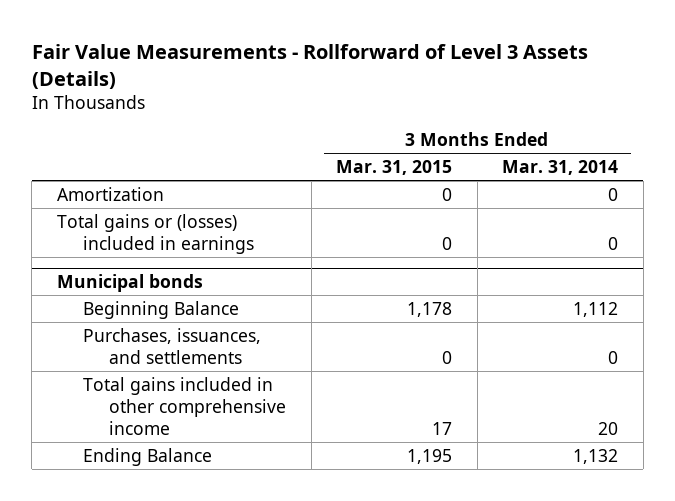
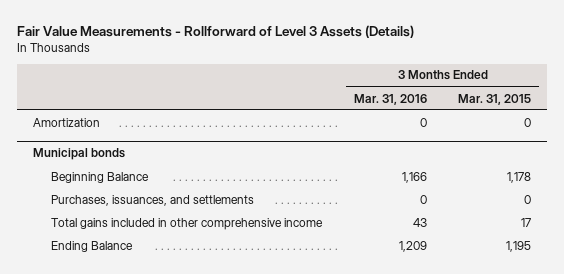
[502,160,619,176] Mar. 31, 2014 -> none
none -> [353,93,427,105] Mar. 31, 2016
[56,213,254,254] Total gains or (losses) included in earnings -> none

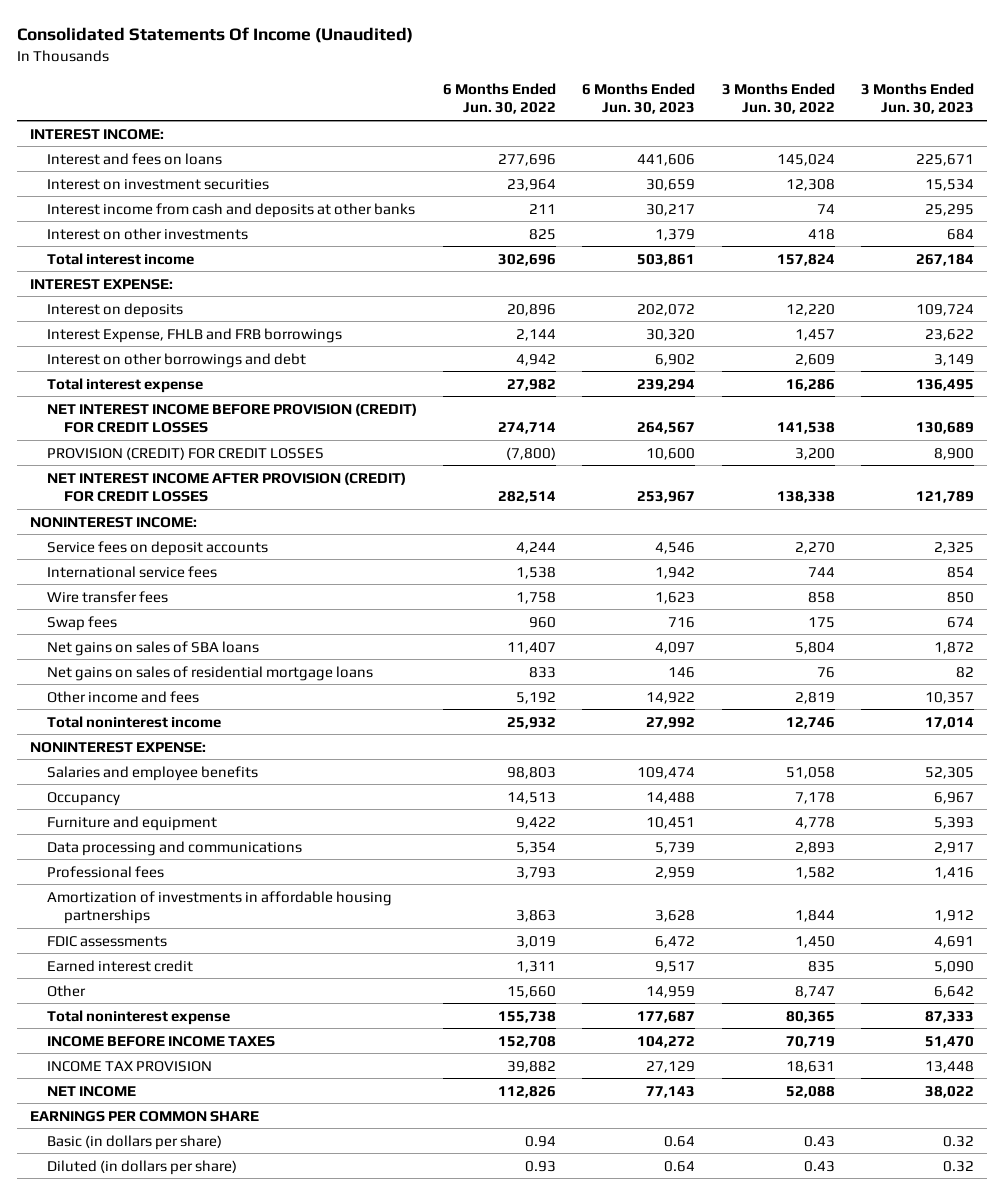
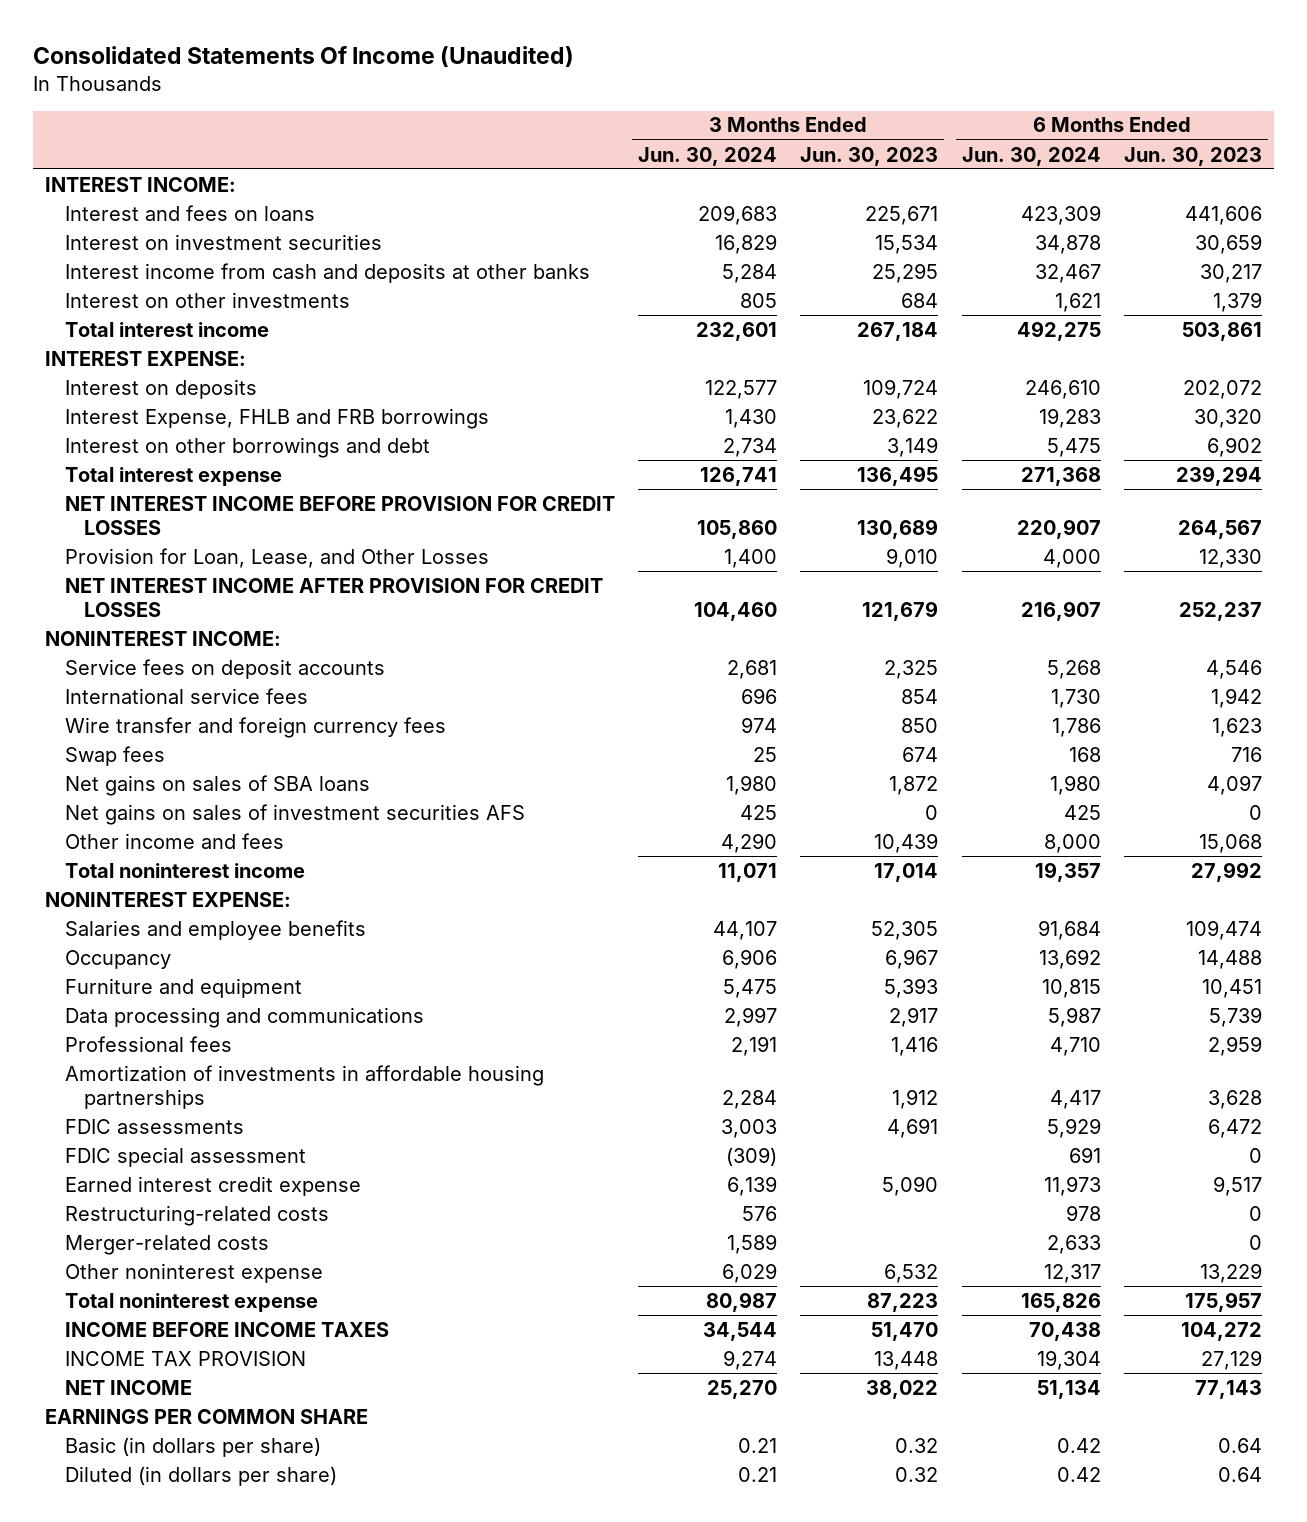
[443,82,557,115] 6 Months Ended Jun. 30, 2022 -> none
[721,82,835,115] 3 Months Ended Jun. 30, 2022 -> none
none -> [638,146,778,166] Jun. 30, 2024
none -> [961,146,1101,166] Jun. 30, 2024
[46,446,324,460] PROVISION (CREDIT) FOR CREDIT LOSSES -> none
[46,402,417,434] NET INTEREST INCOME BEFORE PROVISION (CREDIT) FOR CREDIT LOSSES -> [64,495,615,535] NET INTEREST INCOME BEFORE PROVISION FOR CREDIT LOSSES
none -> [64,547,489,568] Provision for Loan, Lease, and Other Losses
[46,471,406,503] NET INTEREST INCOME AFTER PROVISION (CREDIT) FOR CREDIT LOSSES -> [64,577,603,617] NET INTEREST INCOME AFTER PROVISION FOR CREDIT LOSSES
[637,491,696,504] 253,967 -> [1179,601,1263,621] 252,237
[915,491,974,504] 121,789 -> [862,600,939,621] 121,679
[46,590,168,603] Wire transfer fees -> [64,716,446,738] Wire transfer and foreign currency fees
[46,665,373,681] Net gains on sales of residential mortgage loans -> none
none -> [64,803,525,825] Net gains on sales of investment securities AFS
[646,691,696,704] 14,922 -> [1199,833,1263,853] 15,068
[924,691,974,704] 10,357 -> [874,832,939,853] 10,439
none -> [64,1146,306,1167] FDIC special assessment
[46,959,193,972] Earned interest credit -> [64,1175,361,1196] Earned interest credit expense
none -> [64,1204,329,1226] Restructuring-related costs
none -> [64,1234,269,1255] Merger-related costs
[46,984,86,997] Other -> [64,1262,323,1283] Other noninterest expense
[646,985,696,998] 14,959 -> [1200,1262,1263,1283] 13,229
[933,985,974,998] 6,642 -> [884,1263,939,1283] 6,532
[637,1010,696,1023] 177,687 -> [1185,1291,1263,1312] 175,957
[924,1010,974,1023] 87,333 -> [867,1292,939,1312] 87,223

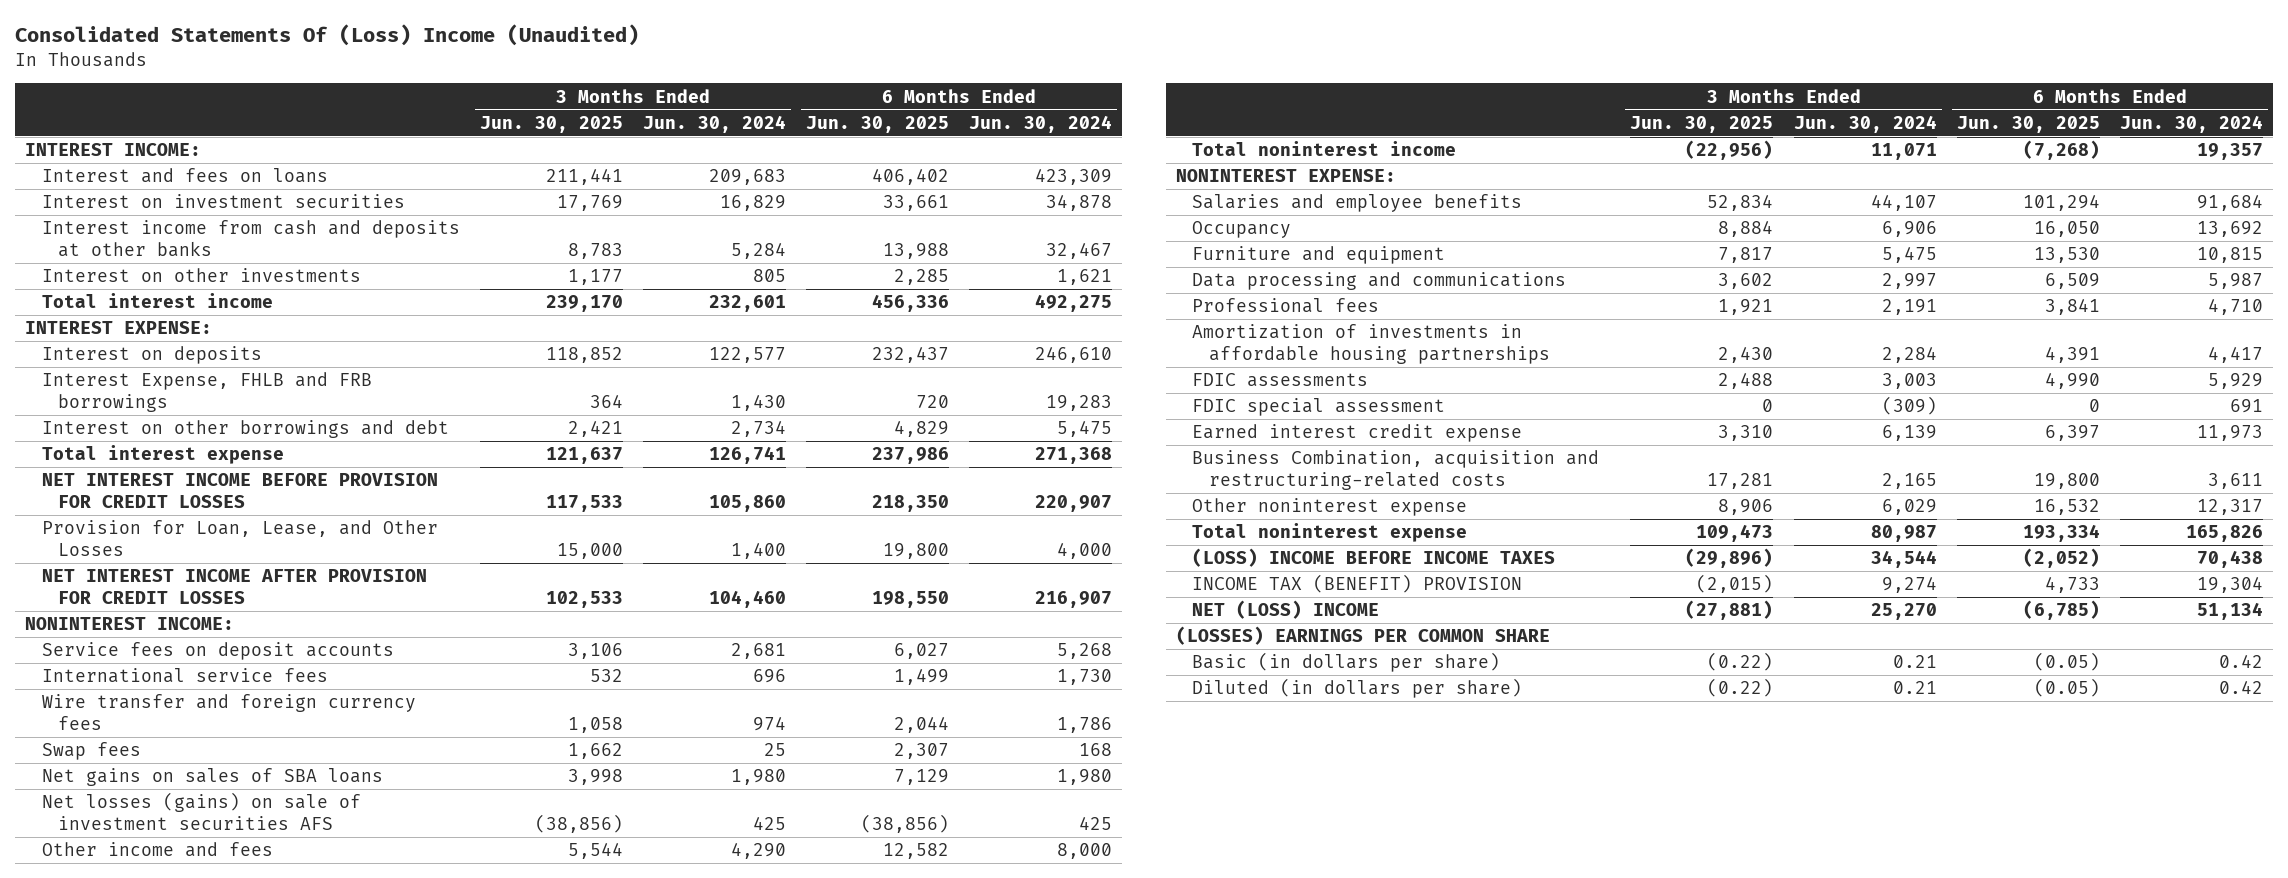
[33,46,575,68] Consolidated Statements Of Income (Unaudited) -> [14,24,639,47] Consolidated Statements Of (Loss) Income (Unaudited)
[800,146,939,166] Jun. 30, 2023 -> none
[1124,146,1263,166] Jun. 30, 2023 -> none
none -> [479,115,623,133] Jun. 30, 2025
none -> [805,115,949,133] Jun. 30, 2025
[64,803,525,825] Net gains on sales of investment securities AFS -> [41,792,361,831] Net losses (gains) on sale of investment securities AFS
[64,1204,329,1226] Restructuring-related costs -> none
[64,1234,269,1255] Merger-related costs -> none
none -> [1192,450,1600,491] Business Combination, acquisition and restructuring-related costs
[64,1321,389,1337] INCOME BEFORE INCOME TAXES -> [1192,548,1556,568] (LOSS) INCOME BEFORE INCOME TAXES
[64,1350,306,1366] INCOME TAX PROVISION -> [1192,574,1523,594] INCOME TAX (BENEFIT) PROVISION
[64,1379,192,1395] NET INCOME -> [1192,600,1380,620] NET (LOSS) INCOME
[44,1408,368,1424] EARNINGS PER COMMON SHARE -> [1175,626,1550,646] (LOSSES) EARNINGS PER COMMON SHARE

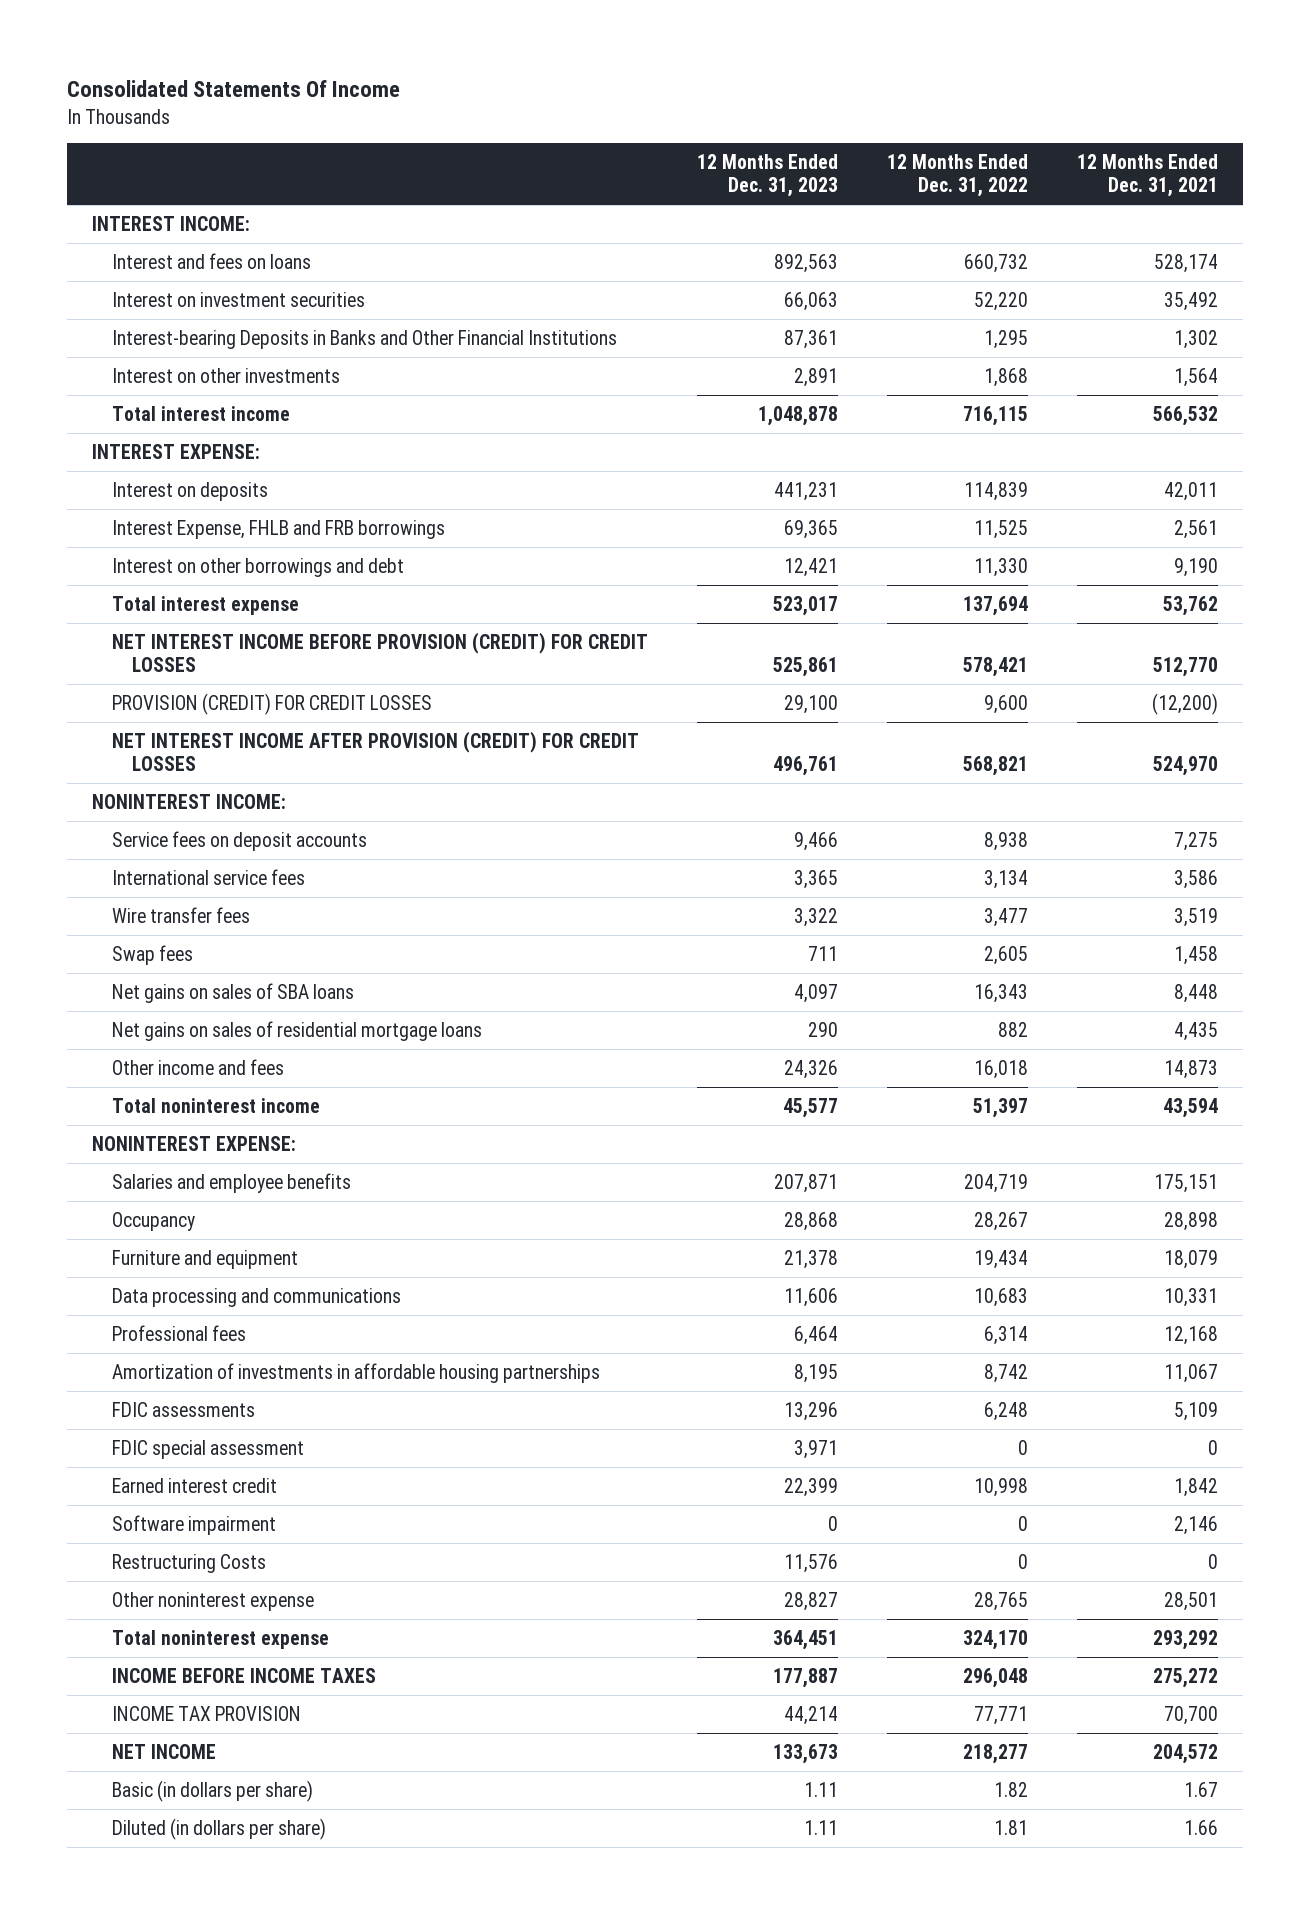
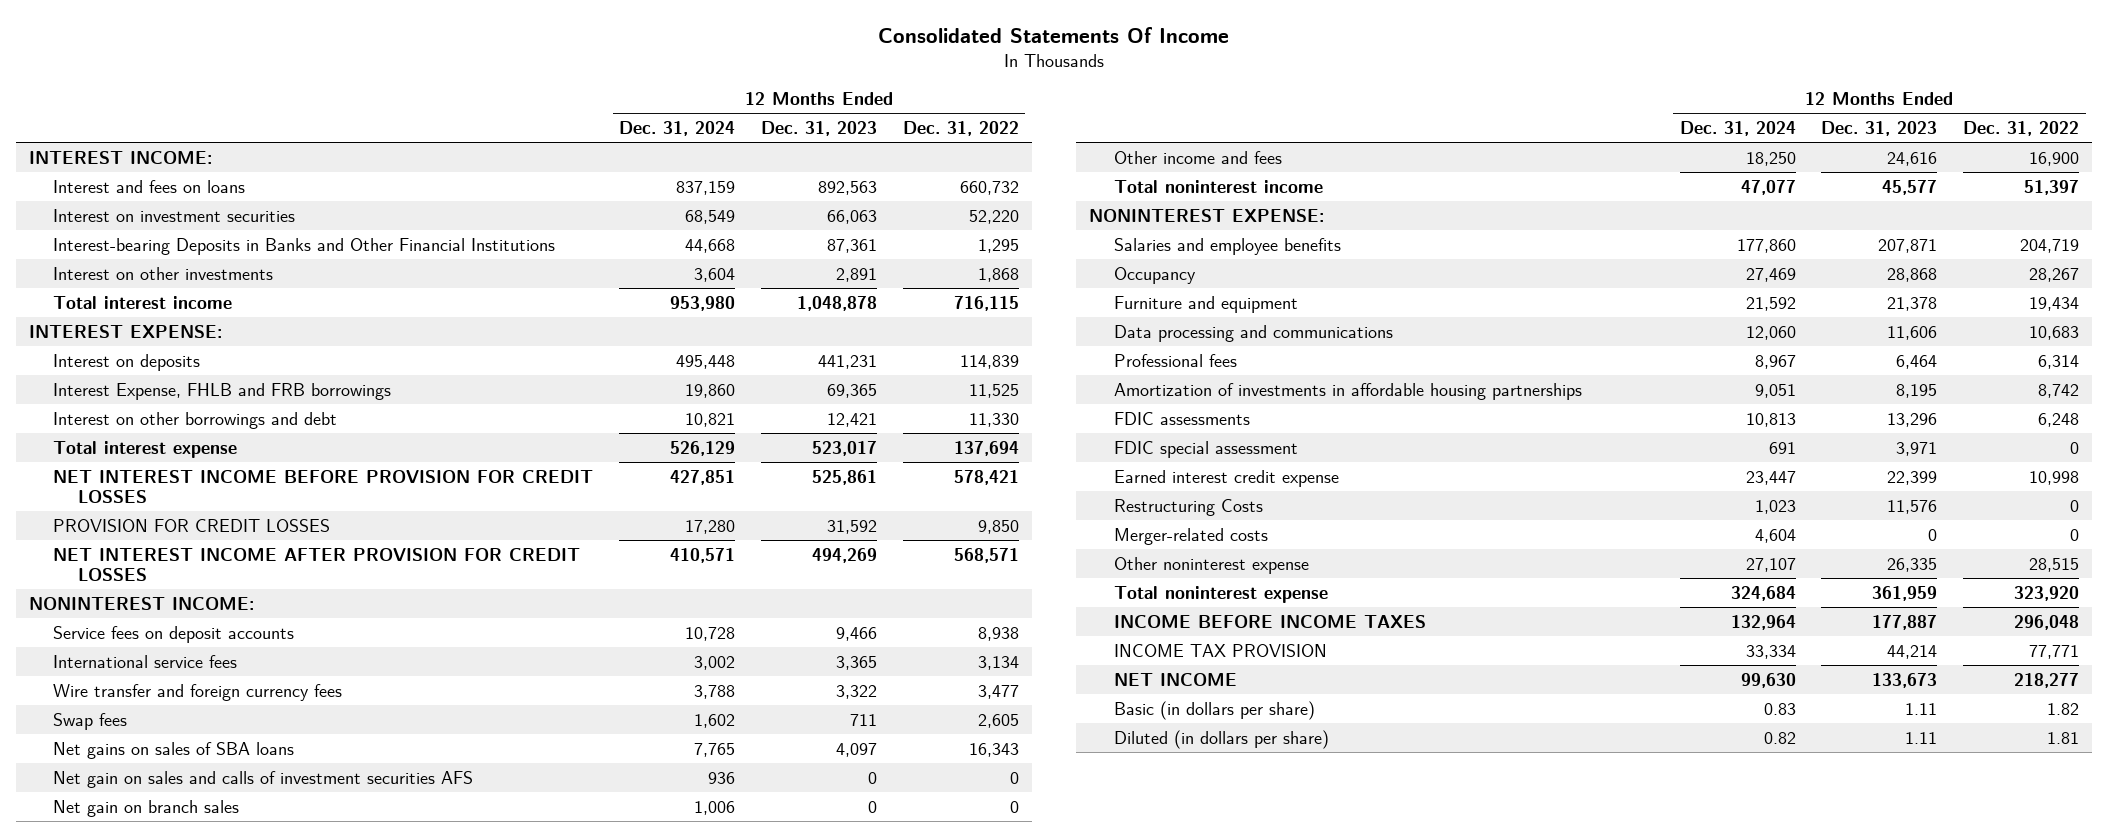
[1077,154,1219,198] 12 Months Ended Dec. 31, 2021 -> none
none -> [619,121,736,137] Dec. 31, 2024
[111,632,648,672] NET INTEREST INCOME BEFORE PROVISION (CREDIT) FOR CREDIT LOSSES -> [53,469,594,504] NET INTEREST INCOME BEFORE PROVISION FOR CREDIT LOSSES
[111,693,432,716] PROVISION (CREDIT) FOR CREDIT LOSSES -> [53,518,331,532] PROVISION FOR CREDIT LOSSES
[783,695,838,715] 29,100 -> [827,519,878,534] 31,592
[983,695,1028,715] 9,600 -> [977,519,1019,534] 9,850
[111,731,639,771] NET INTEREST INCOME AFTER PROVISION (CREDIT) FOR CREDIT LOSSES -> [53,547,581,582] NET INTEREST INCOME AFTER PROVISION FOR CREDIT LOSSES
[772,755,838,776] 496,761 -> [812,547,878,563] 494,269
[962,755,1028,776] 568,821 -> [953,547,1019,563] 568,571
[111,907,250,924] Wire transfer fees -> [53,683,343,701] Wire transfer and foreign currency fees
[111,1021,482,1042] Net gains on sales of residential mortgage loans -> none
none -> [53,770,474,788] Net gain on sales and calls of investment securities AFS
none -> [53,799,240,817] Net gain on branch sales
[783,1060,838,1080] 24,326 -> [1887,151,1938,166] 24,616
[973,1060,1028,1080] 16,018 -> [2029,151,2080,166] 16,900
[111,1515,276,1536] Software impairment -> none
[111,1478,277,1494] Earned interest credit -> [1113,469,1339,487] Earned interest credit expense
none -> [1113,527,1268,545] Merger-related costs
[783,1592,838,1612] 28,827 -> [1887,557,1938,572] 26,335
[973,1592,1028,1612] 28,765 -> [2029,557,2080,572] 28,515
[772,1630,838,1651] 364,451 -> [1872,585,1938,601] 361,959
[962,1630,1028,1651] 324,170 -> [2014,585,2080,601] 323,920

